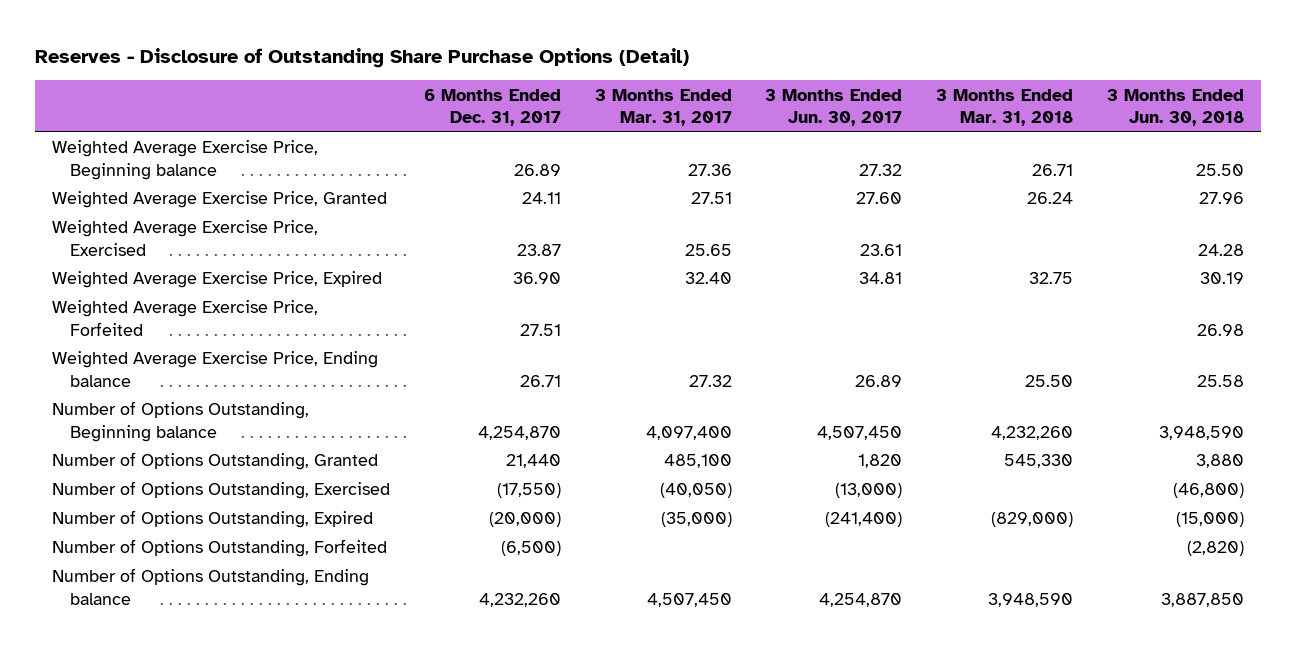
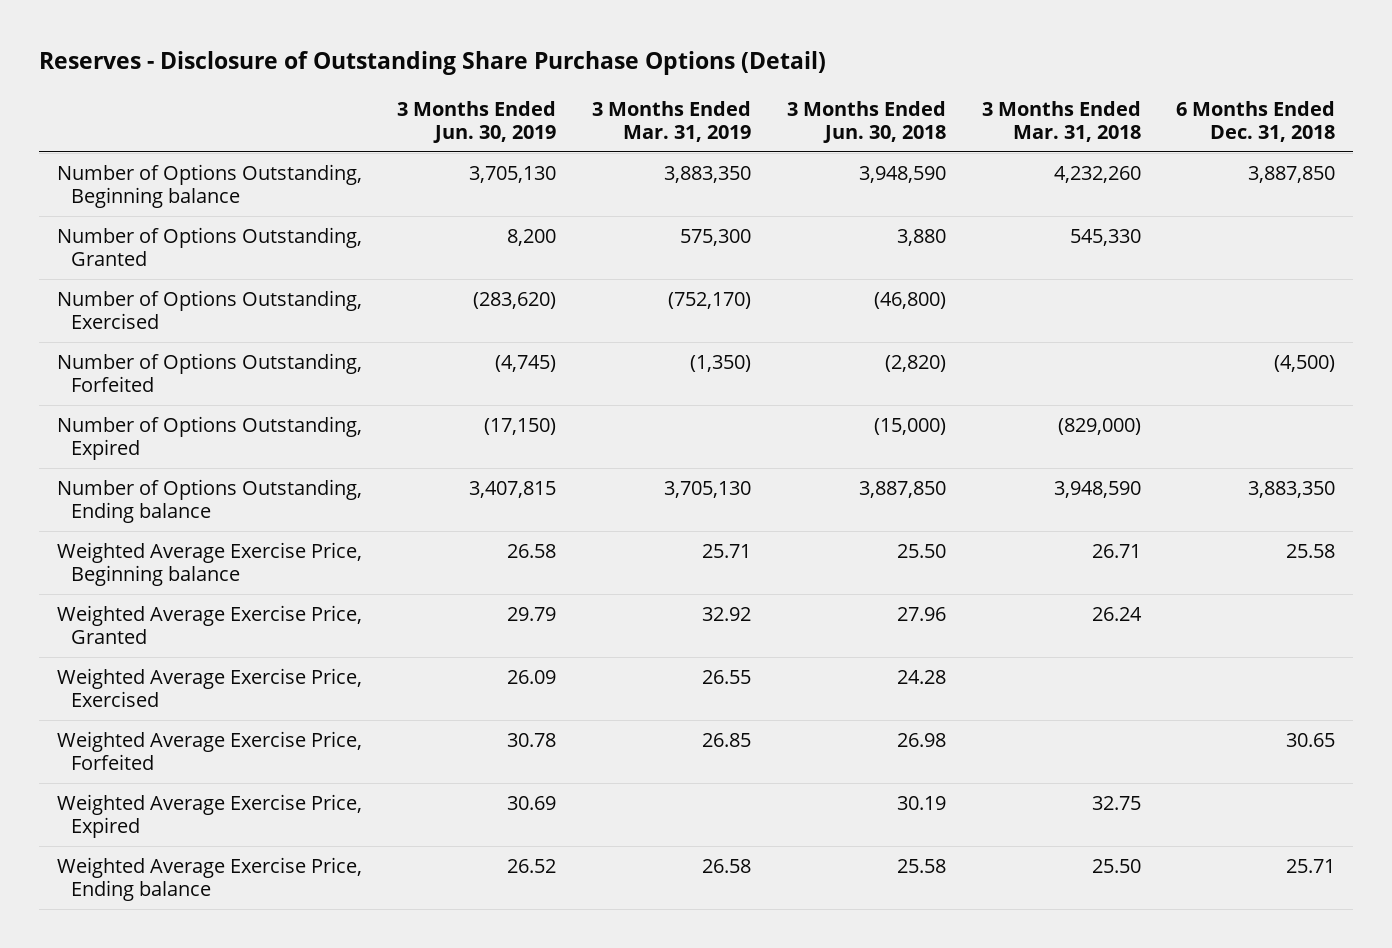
[423,88,561,127] 6 Months Ended Dec. 31, 2017 -> none
[594,88,732,127] 3 Months Ended Mar. 31, 2017 -> none
[765,88,903,127] 3 Months Ended Jun. 30, 2017 -> none
none -> [397,100,557,144] 3 Months Ended Jun. 30, 2019
none -> [592,100,752,143] 3 Months Ended Mar. 31, 2019
none -> [1176,100,1336,143] 6 Months Ended Dec. 31, 2018
[52,510,374,529] Number of Options Outstanding, Expired -> [56,415,362,461] Number of Options Outstanding, Expired
[52,140,319,180] Weighted Average Exercise Price, Beginning balance -> [56,541,362,587] Weighted Average Exercise Price, Beginning balance
[52,191,388,209] Weighted Average Exercise Price, Granted -> [56,604,362,645] Weighted Average Exercise Price, Granted
[52,220,319,256] Weighted Average Exercise Price, Exercised -> [56,667,362,708] Weighted Average Exercise Price, Exercised
[52,300,319,336] Weighted Average Exercise Price, Forfeited -> [56,730,362,771] Weighted Average Exercise Price, Forfeited
[52,271,383,289] Weighted Average Exercise Price, Expired -> [56,793,362,839] Weighted Average Exercise Price, Expired
[52,351,379,387] Weighted Average Exercise Price, Ending balance -> [56,856,362,902] Weighted Average Exercise Price, Ending balance

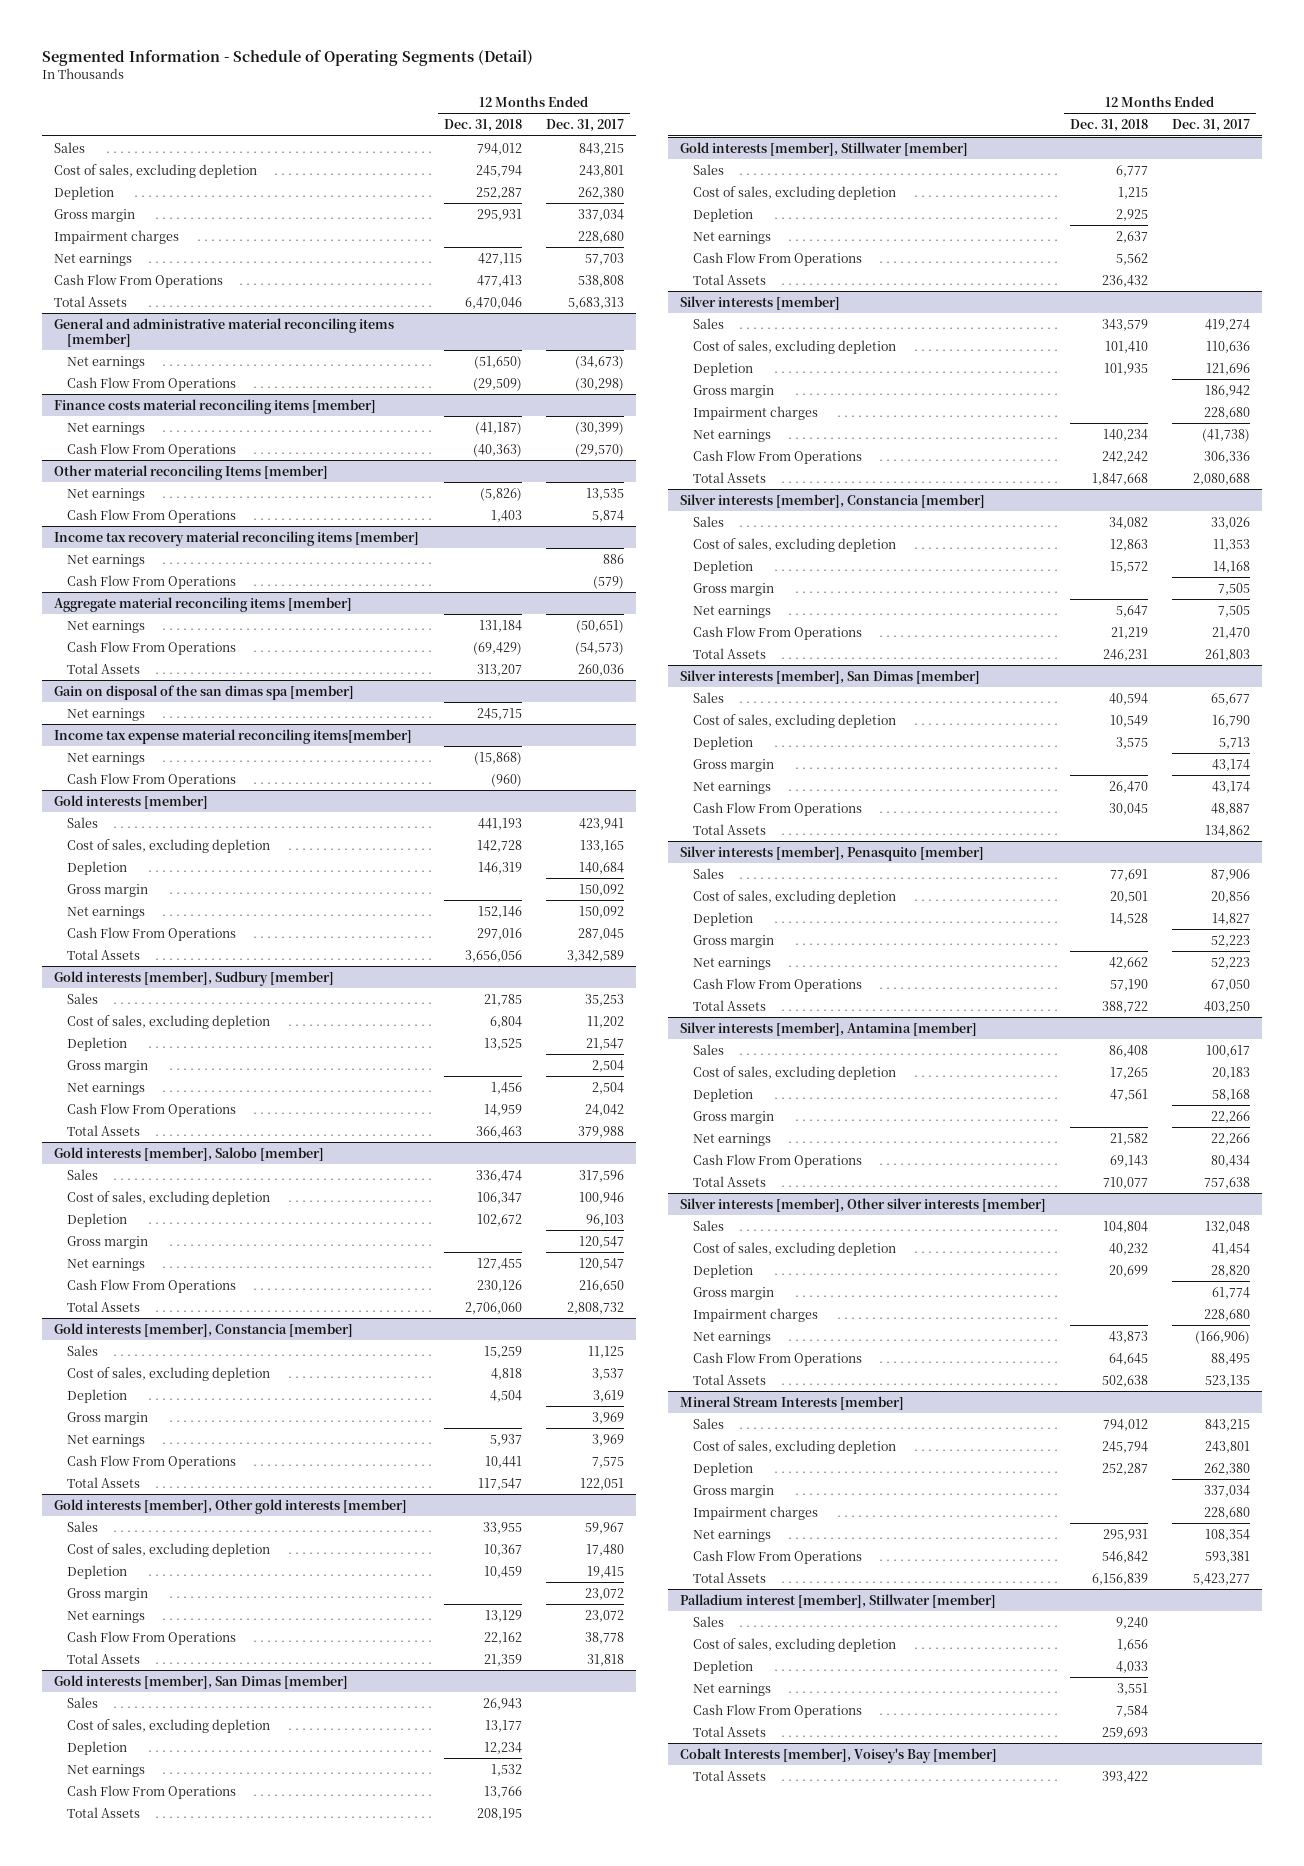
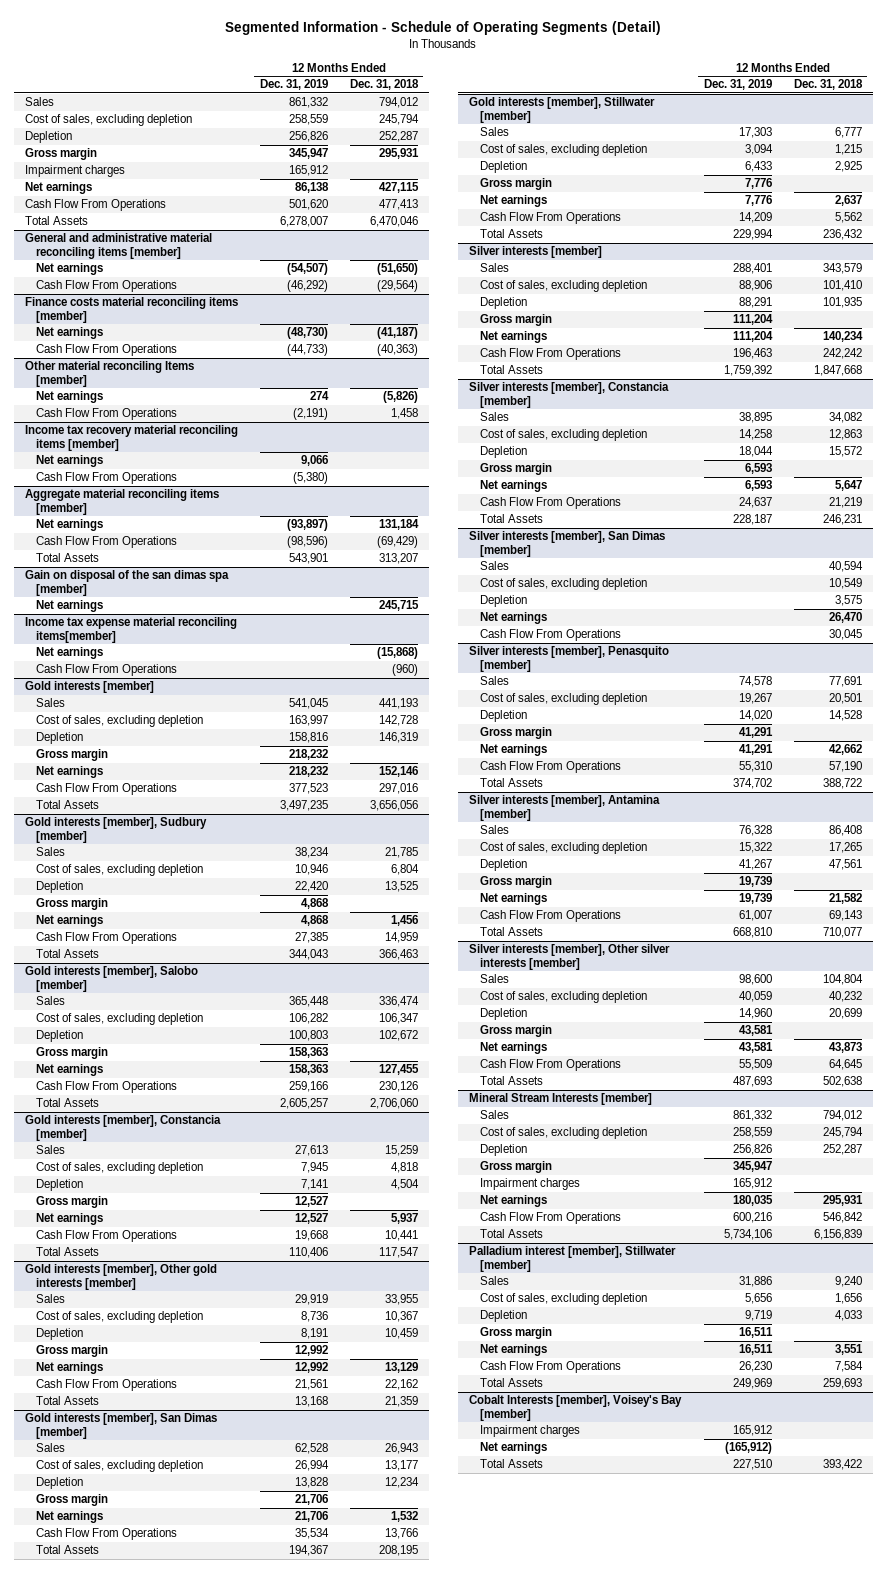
[546,119,625,133] Dec. 31, 2017 -> none
none -> [259,79,328,91] Dec. 31, 2019
[473,377,523,391] (29,509) -> [376,280,418,293] (29,564)
[491,509,523,522] 1,403 -> [390,408,418,420] 1,458
none -> [35,1494,108,1507] Gross margin
none -> [480,178,553,191] Gross margin
[692,405,818,420] Impairment charges -> none
[692,758,774,772] Gross margin -> none
[692,823,766,835] Total Assets -> none
[692,1307,818,1322] Impairment charges -> none
none -> [480,1327,553,1340] Gross margin
none -> [480,1425,581,1438] Impairment charges
none -> [480,1442,548,1455] Net earnings

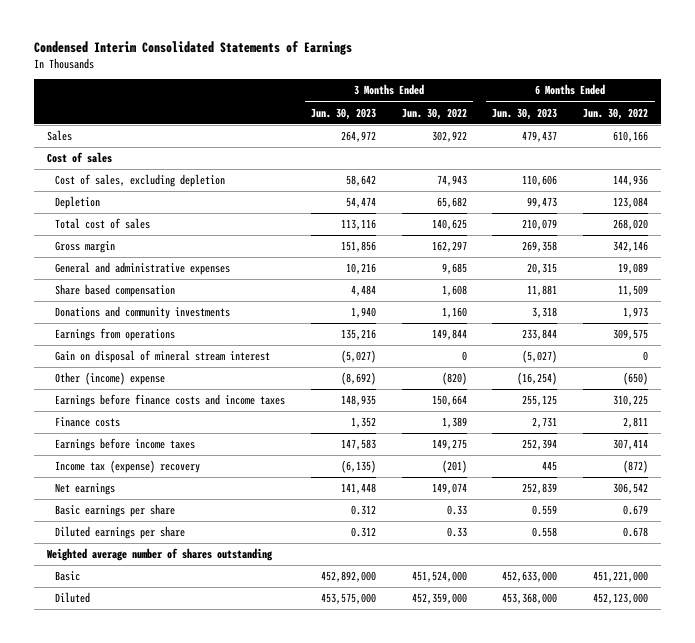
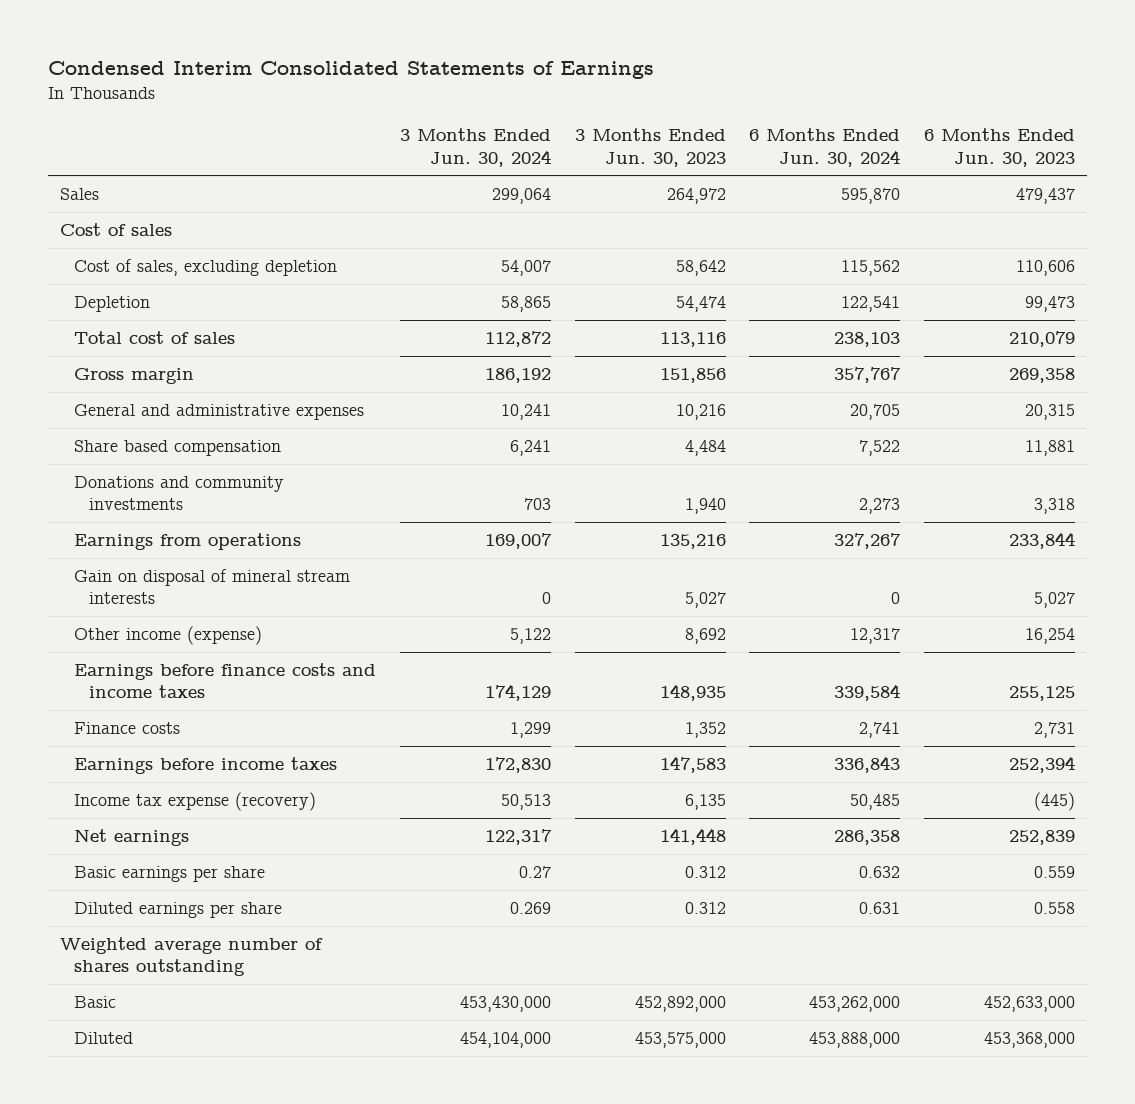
[401,107,467,120] Jun. 30, 2022 -> none
[583,107,649,120] Jun. 30, 2022 -> none
none -> [399,128,551,167] 3 Months Ended Jun. 30, 2024
none -> [749,128,901,167] 6 Months Ended Jun. 30, 2024
[55,350,271,364] Gain on disposal of mineral stream interest -> [74,569,351,605] Gain on disposal of mineral stream interests
[341,350,377,364] (5,027) -> [684,592,726,609] 5,027
[522,350,558,364] (5,027) -> [1034,592,1076,609] 5,027
[55,372,166,386] Other (income) expense -> [74,626,263,646] Other income (expense)
[341,372,377,386] (8,692) -> [684,628,726,645] 8,692
[517,372,558,386] (16,254) -> [1025,628,1076,645] 16,254
[55,460,201,474] Income tax (expense) recovery -> [74,792,317,812] Income tax expense (recovery)
[341,460,377,474] (6,135) -> [684,794,726,811] 6,135
[542,461,558,472] 445 -> [1034,792,1076,812] (445)

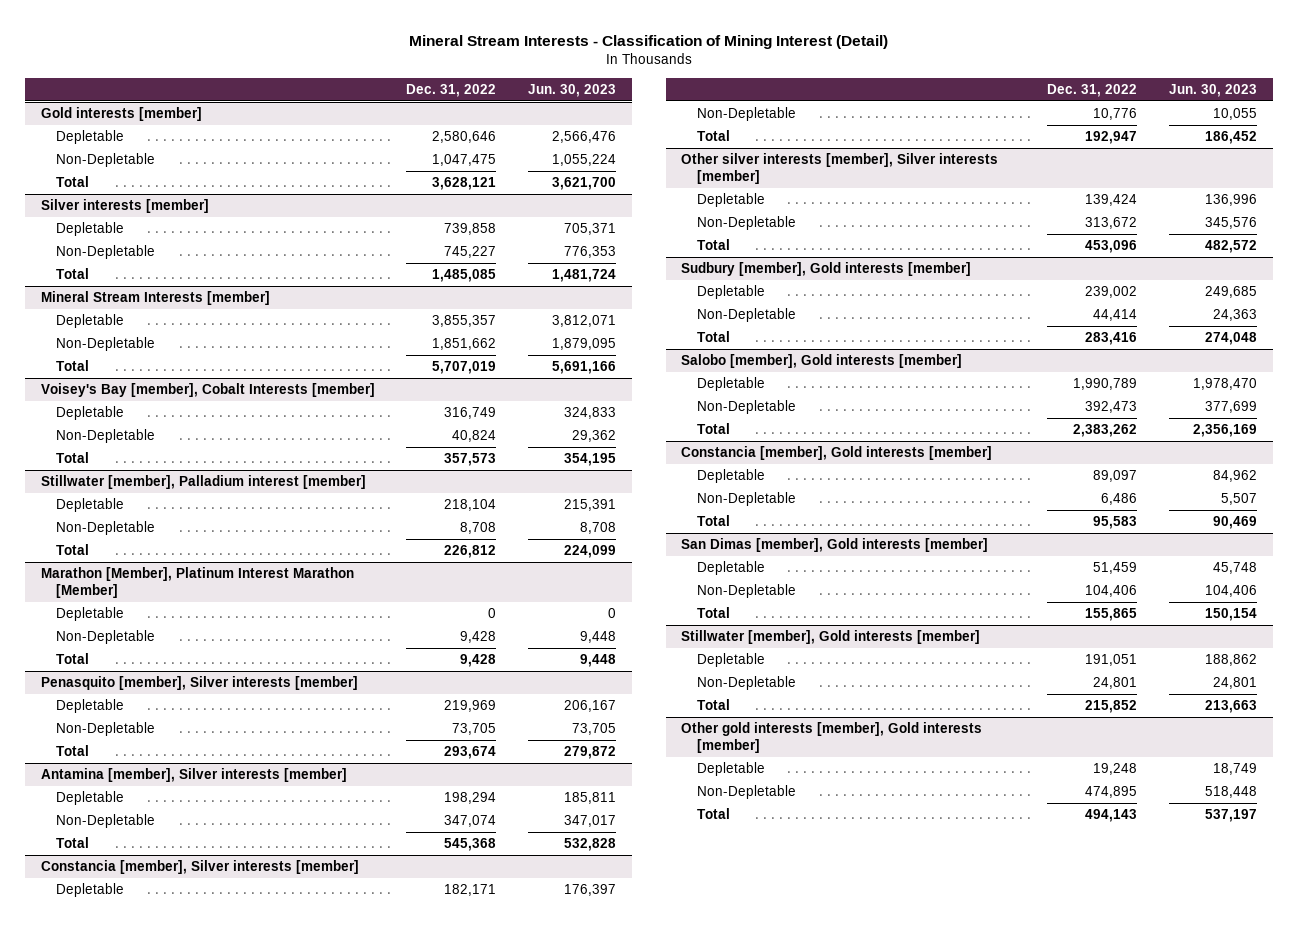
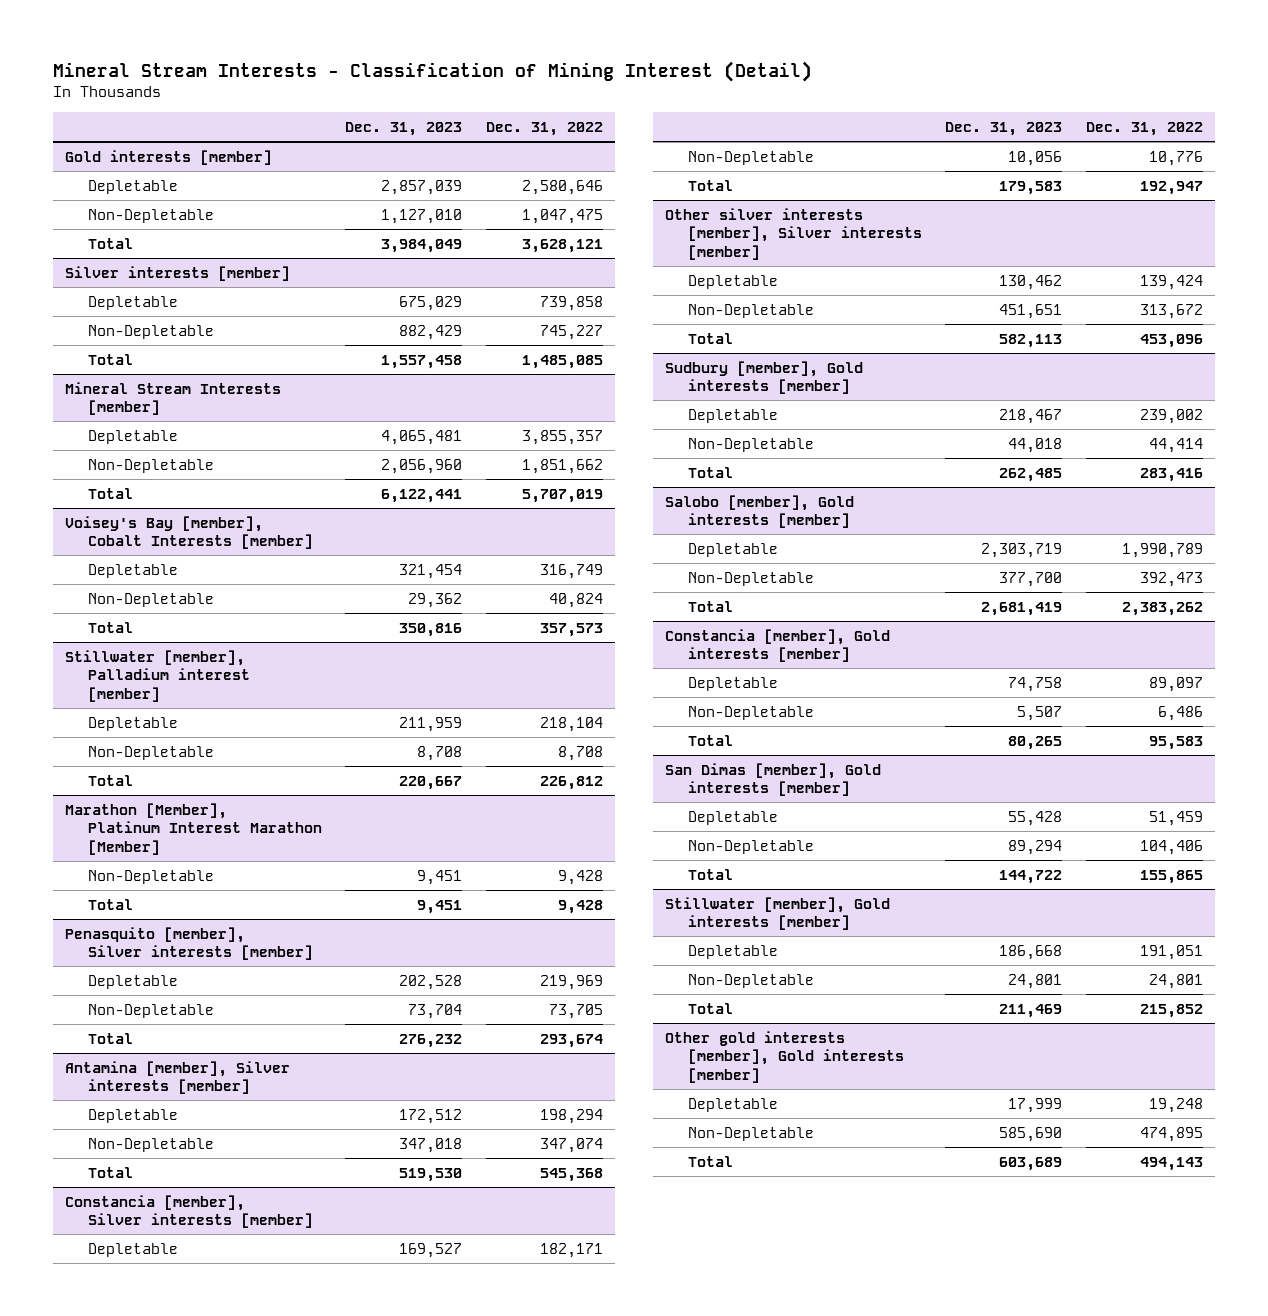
[528,83,617,97] Jun. 30, 2023 -> none
none -> [345,122,463,137] Dec. 31, 2023
[55,607,124,622] Depletable -> none

